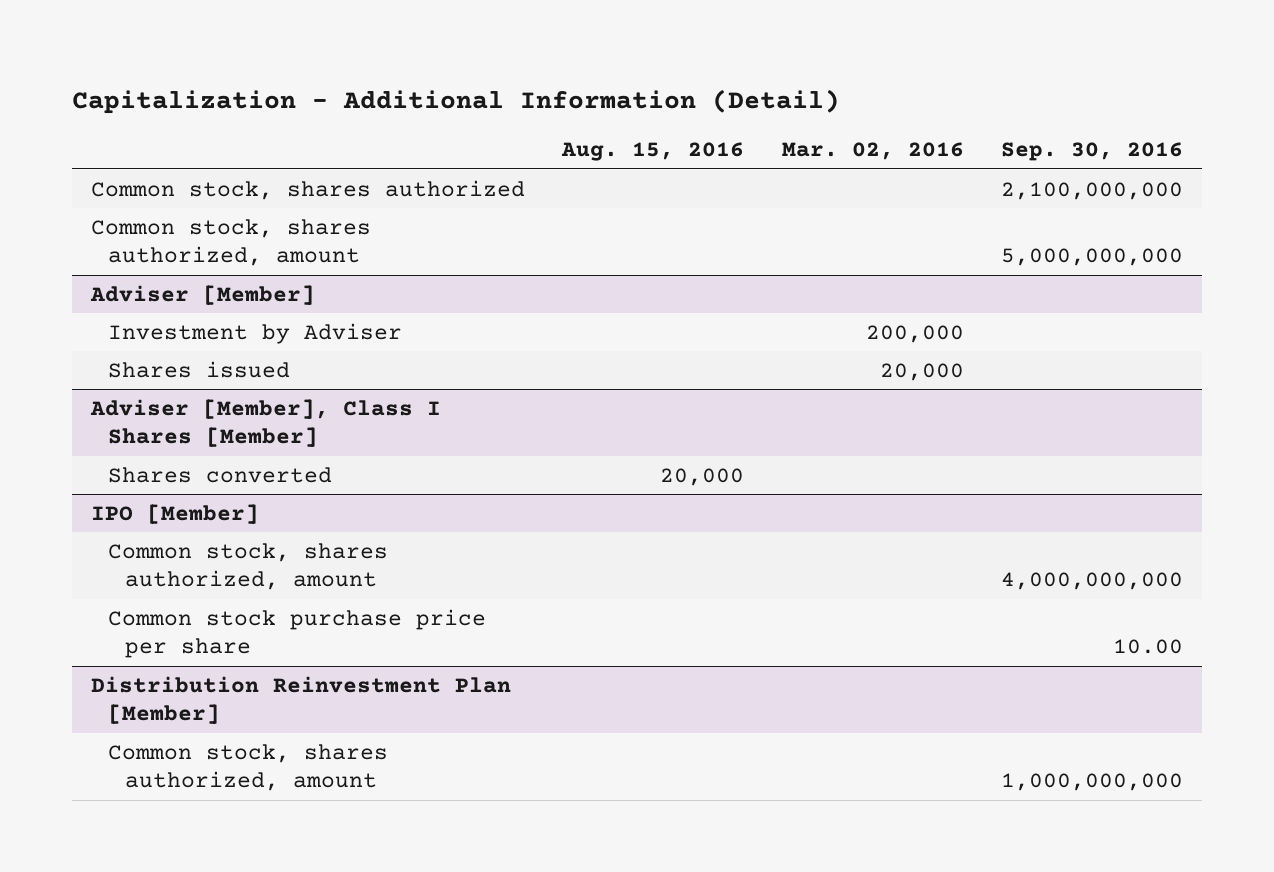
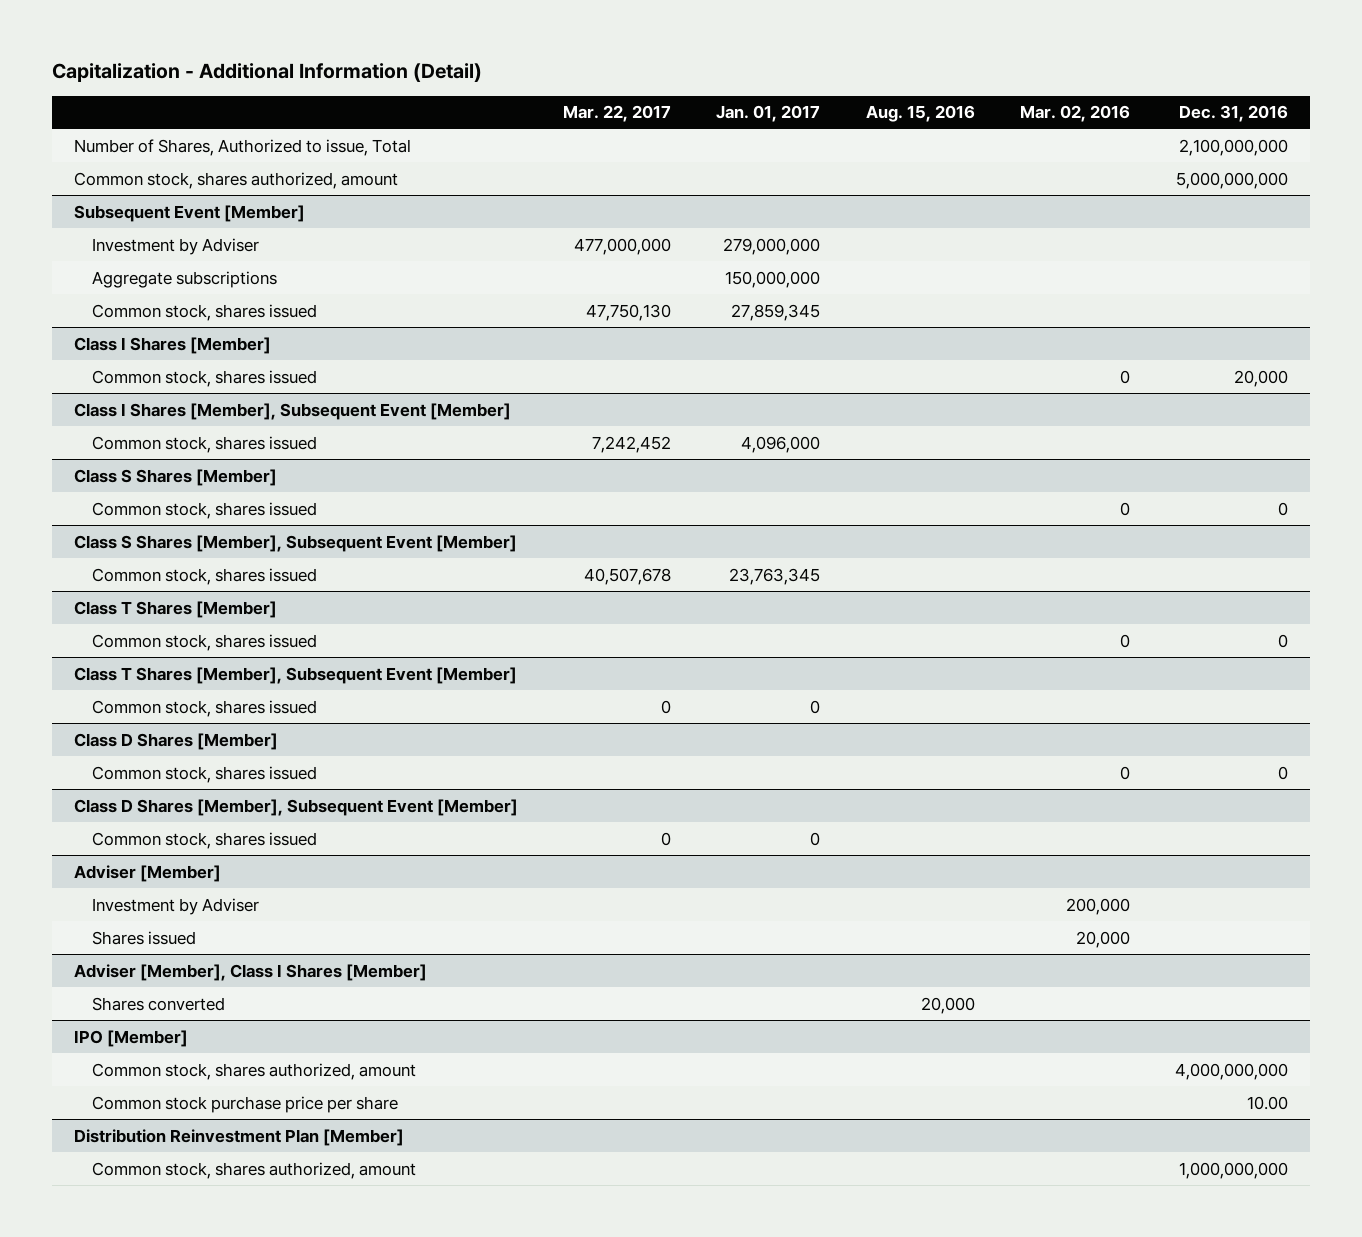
[1001,142,1184,162] Sep. 30, 2016 -> none
none -> [563,105,672,123] Mar. 22, 2017
none -> [716,105,821,123] Jan. 01, 2017
none -> [1178,105,1288,123] Dec. 31, 2016
[91,179,526,200] Common stock, shares authorized -> [74,138,412,156] Number of Shares, Authorized to issue, Total
none -> [74,204,306,222] Subsequent Event [Member]
none -> [92,237,260,255] Investment by Adviser
none -> [92,270,278,288] Aggregate subscriptions
none -> [92,303,318,321] Common stock, shares issued
none -> [74,336,272,354] Class I Shares [Member]
none -> [92,369,318,387] Common stock, shares issued
none -> [74,402,512,420] Class I Shares [Member], Subsequent Event [Member]
none -> [92,435,318,453] Common stock, shares issued
none -> [74,468,278,486] Class S Shares [Member]
none -> [92,501,318,519] Common stock, shares issued
none -> [74,534,518,552] Class S Shares [Member], Subsequent Event [Member]
none -> [92,567,318,585] Common stock, shares issued
none -> [74,600,278,618] Class T Shares [Member]
none -> [92,633,318,651] Common stock, shares issued
none -> [74,666,518,684] Class T Shares [Member], Subsequent Event [Member]
none -> [92,699,318,717] Common stock, shares issued
none -> [74,732,279,750] Class D Shares [Member]
none -> [92,765,318,783] Common stock, shares issued
none -> [74,798,519,816] Class D Shares [Member], Subsequent Event [Member]
none -> [92,831,318,849] Common stock, shares issued

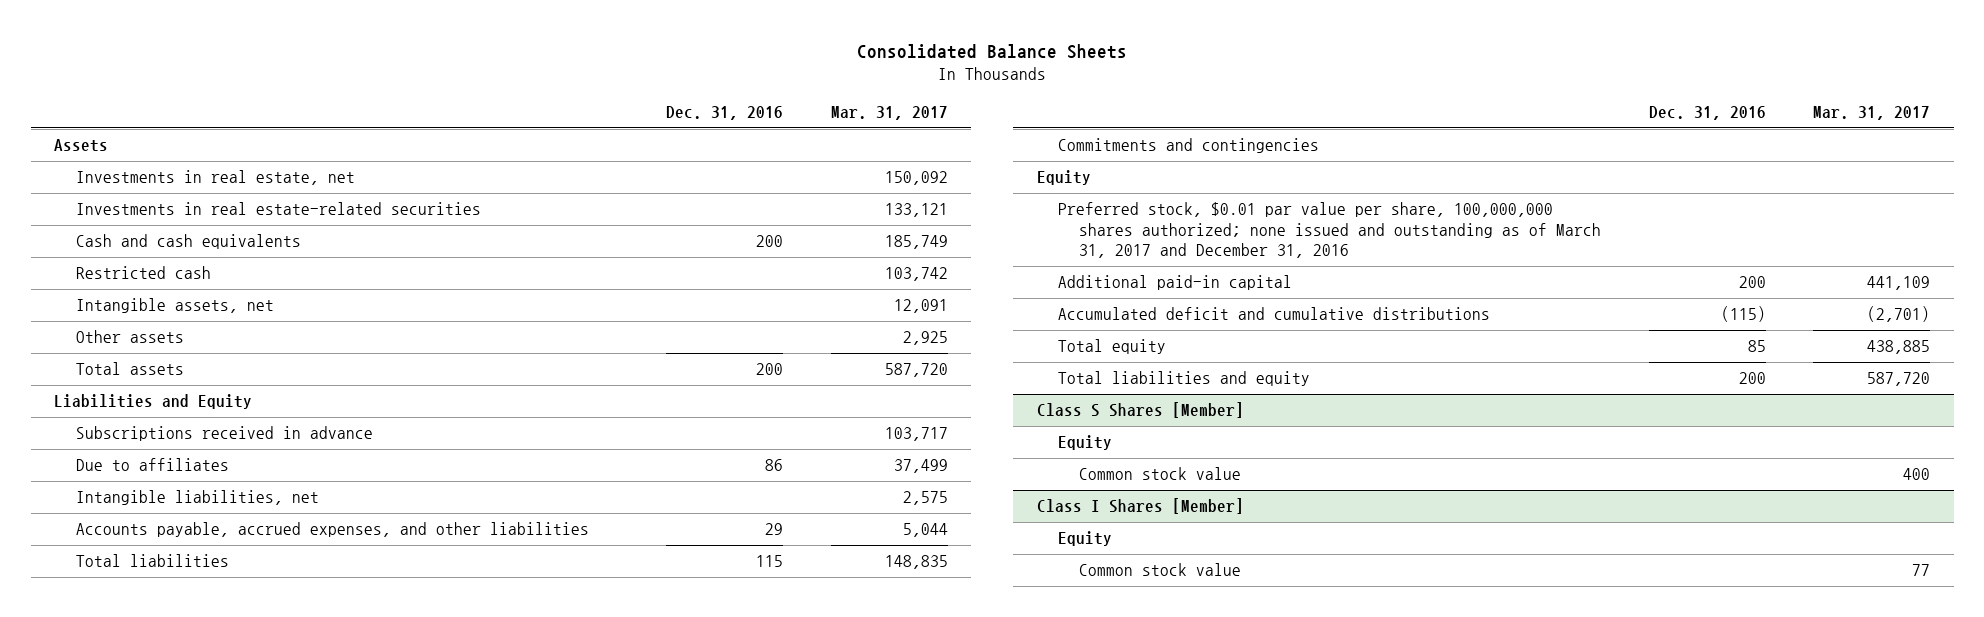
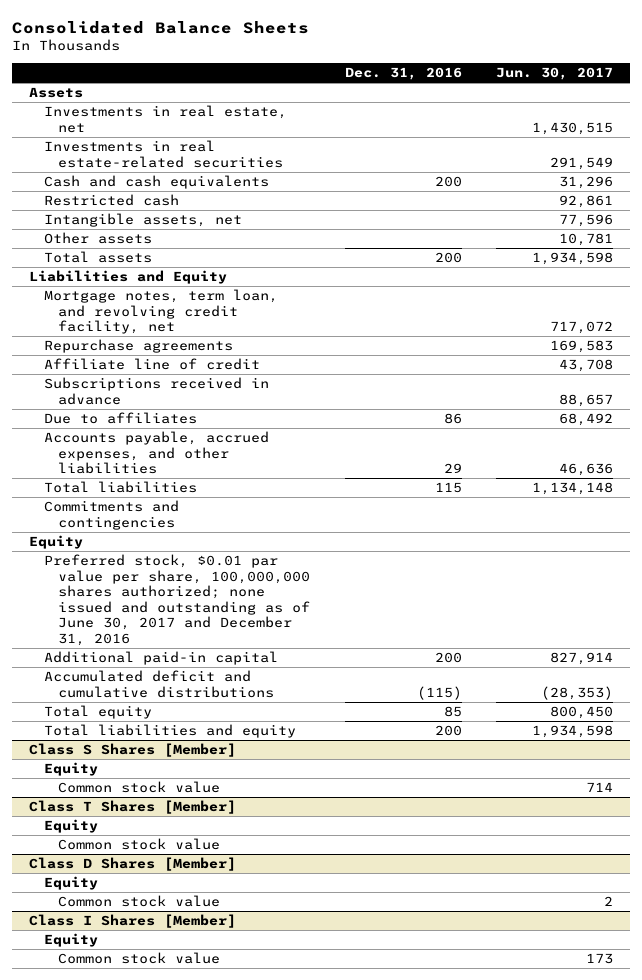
[830,106,948,121] Mar. 31, 2017 -> none
none -> [495,67,613,81] Jun. 30, 2017
none -> [43,289,278,335] Mortgage notes, term loan, and revolving credit facility, net
none -> [43,339,233,354] Repurchase agreements
none -> [43,358,260,371] Affiliate line of credit
[75,490,319,506] Intangible liabilities, net -> none
[1057,202,1602,259] Preferred stock, $0.01 par value per share, 100,000,000 shares authorized; none issued and outstanding as of March 31, 2017 and December 31, 2016 -> [43,554,311,646] Preferred stock, $0.01 par value per share, 100,000,000 shares authorized; none issued and outstanding as of June 30, 2017 and December 31, 2016
none -> [29,800,237,815] Class T Shares [Member]
none -> [43,819,98,834] Equity
none -> [58,838,221,851] Common stock value
none -> [29,857,237,872] Class D Shares [Member]
none -> [43,876,98,891] Equity
none -> [58,895,221,908] Common stock value

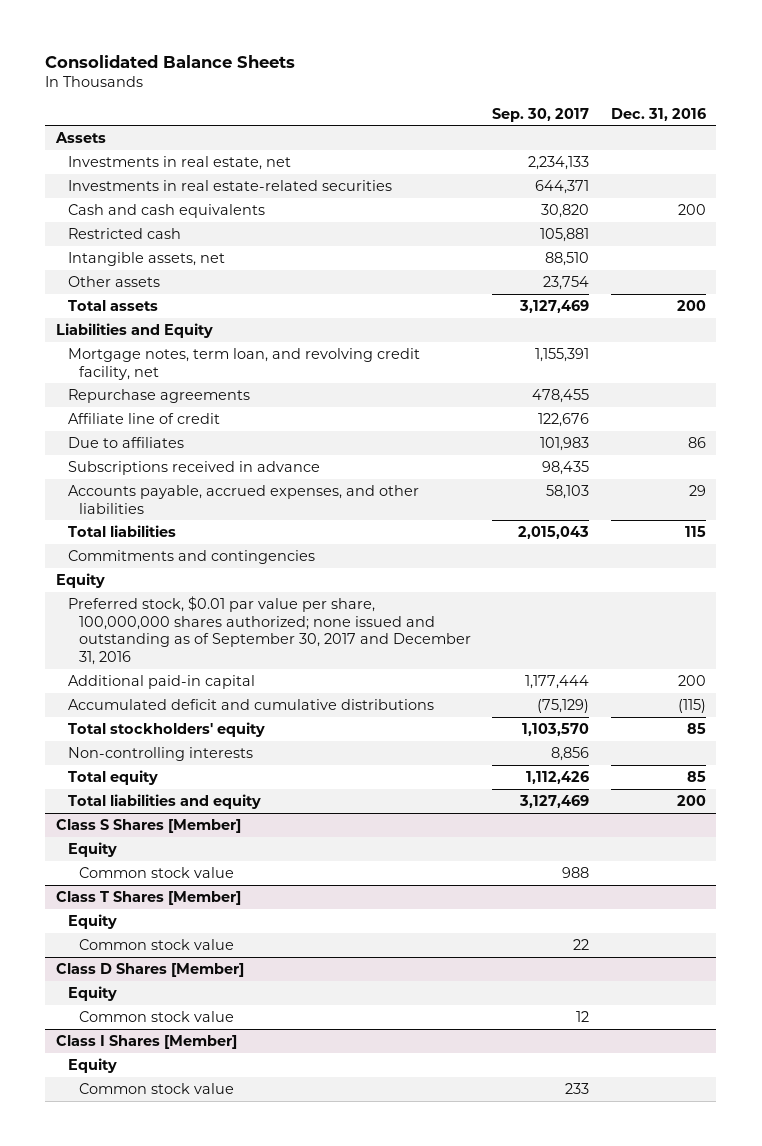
[495,67,613,81] Jun. 30, 2017 -> none
none -> [492,107,590,122] Sep. 30, 2017
[43,377,269,405] Subscriptions received in advance -> [67,460,320,475] Subscriptions received in advance
[43,554,311,646] Preferred stock, $0.01 par value per share, 100,000,000 shares authorized; none issued and outstanding as of June 30, 2017 and December 31, 2016 -> [67,595,471,665] Preferred stock, $0.01 par value per share, 100,000,000 shares authorized; none issued and outstanding as of September 30, 2017 and December 31, 2016
none -> [67,721,265,737] Total stockholders' equity
none -> [67,746,253,761] Non-controlling interests

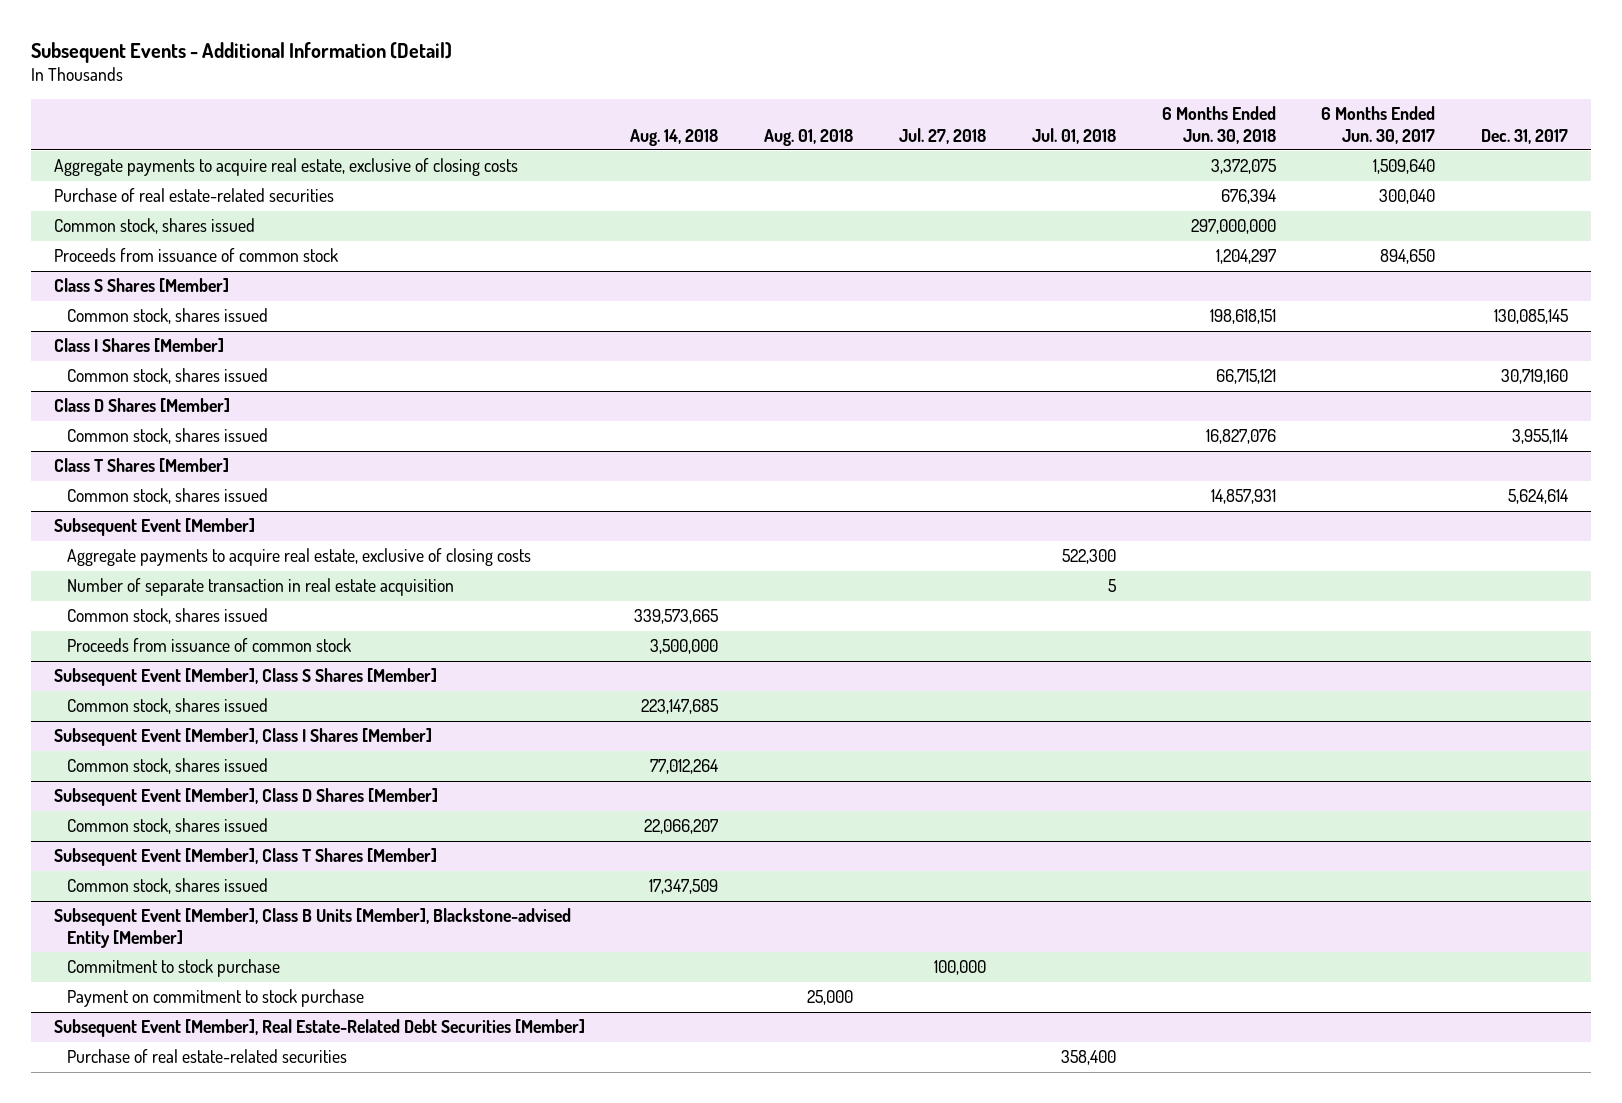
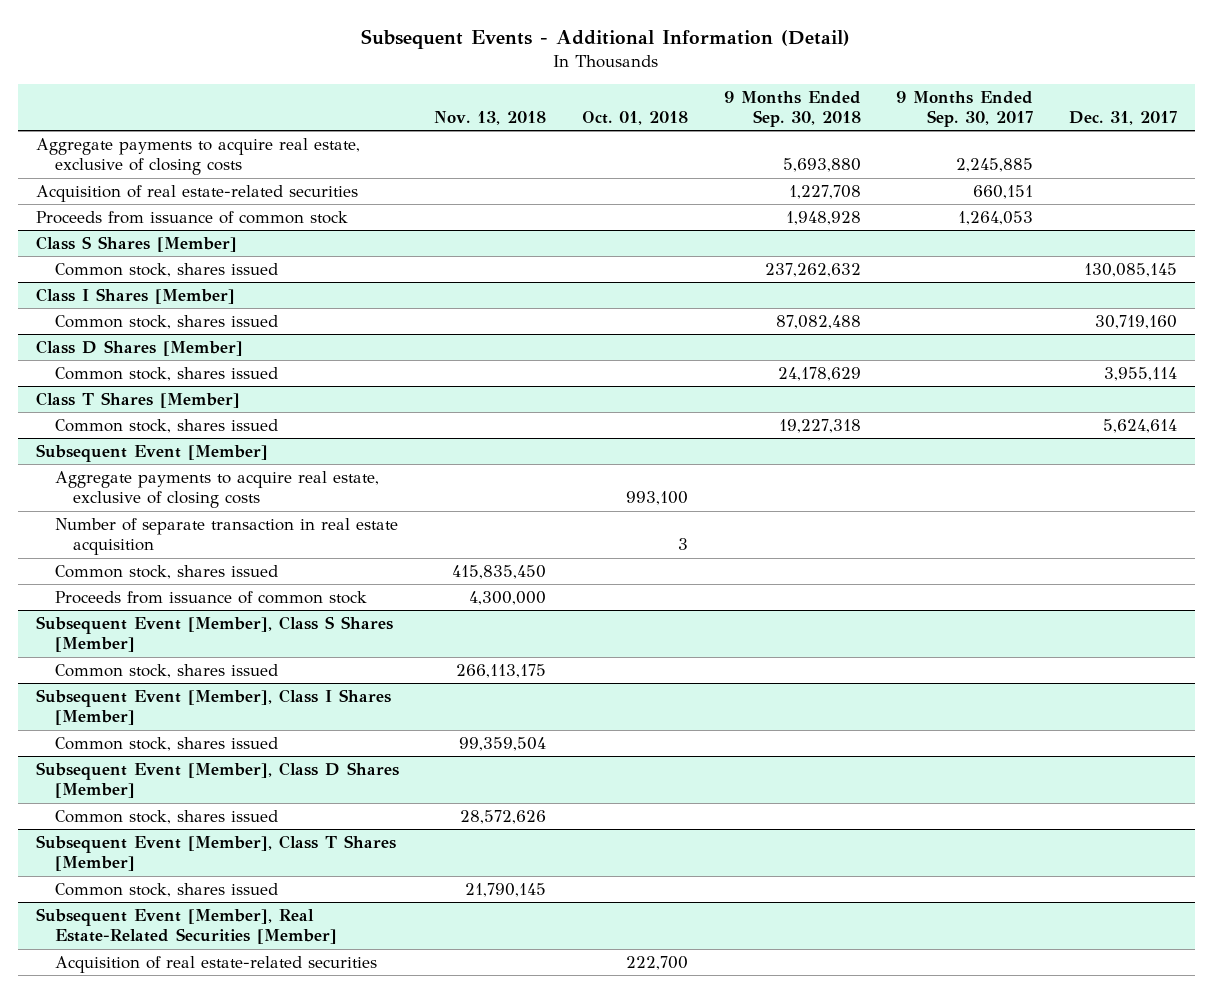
[630,128,719,146] Aug. 14, 2018 -> none
[764,128,854,146] Aug. 01, 2018 -> none
[898,127,986,144] Jul. 27, 2018 -> none
[1031,127,1116,144] Jul. 01, 2018 -> none
[1161,105,1276,144] 6 Months Ended Jun. 30, 2018 -> none
[1321,105,1436,144] 6 Months Ended Jun. 30, 2017 -> none
none -> [434,111,547,126] Nov. 13, 2018
none -> [581,111,688,126] Oct. 01, 2018
none -> [723,90,861,128] 9 Months Ended Sep. 30, 2018
none -> [896,90,1034,128] 9 Months Ended Sep. 30, 2017
[53,218,255,235] Common stock, shares issued -> none
[53,188,334,203] Purchase of real estate-related securities -> [35,185,358,203] Acquisition of real estate-related securities
[53,908,571,948] Subsequent Event [Member], Class B Units [Member], Blackstone-advised Entity [Member] -> none
[66,959,280,978] Commitment to stock purchase -> none
[66,989,364,1008] Payment on commitment to stock purchase -> none
[53,1019,585,1038] Subsequent Event [Member], Real Estate-Related Debt Securities [Member] -> [35,908,337,945] Subsequent Event [Member], Real Estate-Related Securities [Member]
[66,1049,347,1064] Purchase of real estate-related securities -> [54,956,377,974] Acquisition of real estate-related securities

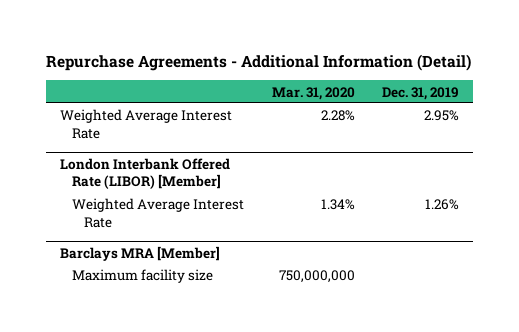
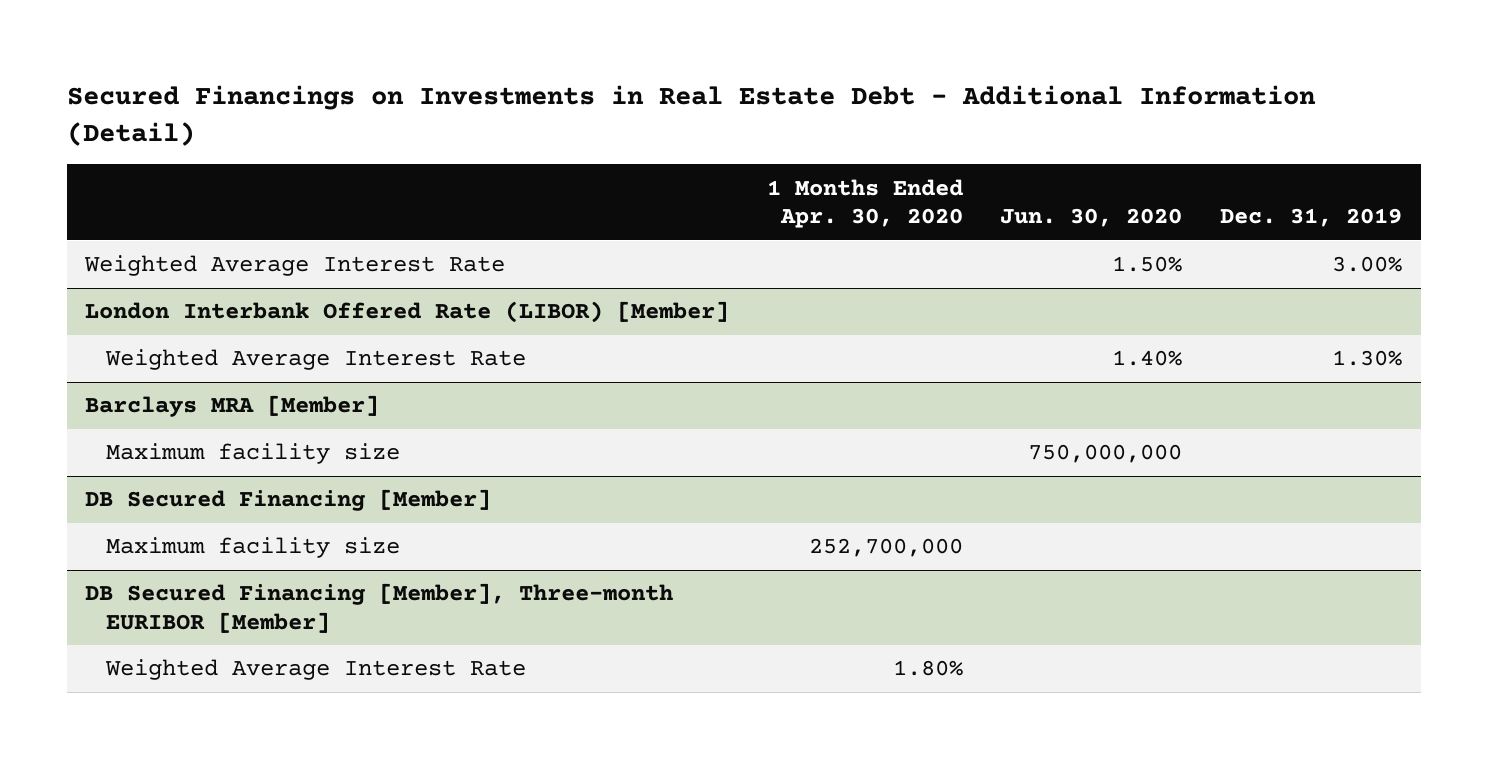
[45,53,471,71] Repurchase Agreements - Additional Information (Detail) -> [66,84,1316,146] Secured Financings on Investments in Real Estate Debt - Additional Information (Detail)
[271,86,355,100] Mar. 31, 2020 -> none
none -> [766,178,963,229] 1 Months Ended Apr. 30, 2020
none -> [1000,208,1183,228] Jun. 30, 2020
[424,110,460,122] 2.95% -> [1331,256,1402,273] 3.00%
[425,199,460,211] 1.26% -> [1331,350,1402,367] 1.30%
none -> [85,489,492,512] DB Secured Financing [Member]
none -> [105,537,400,559] Maximum facility size
none -> [85,583,674,633] DB Secured Financing [Member], Three-month EURIBOR [Member]
none -> [104,659,526,681] Weighted Average Interest Rate

